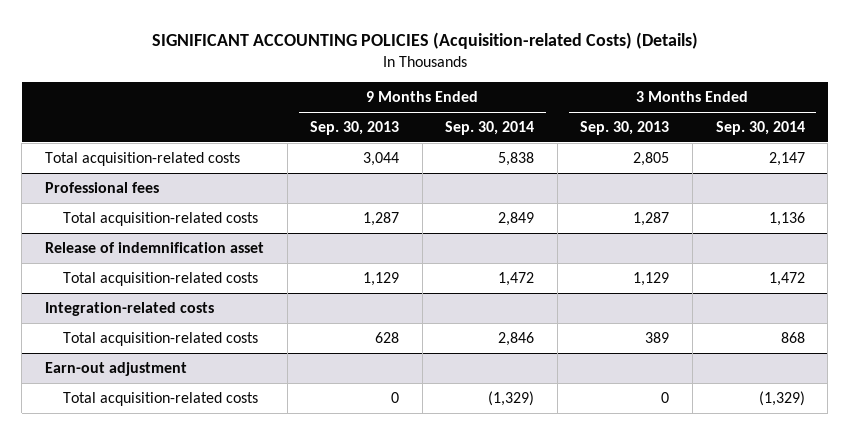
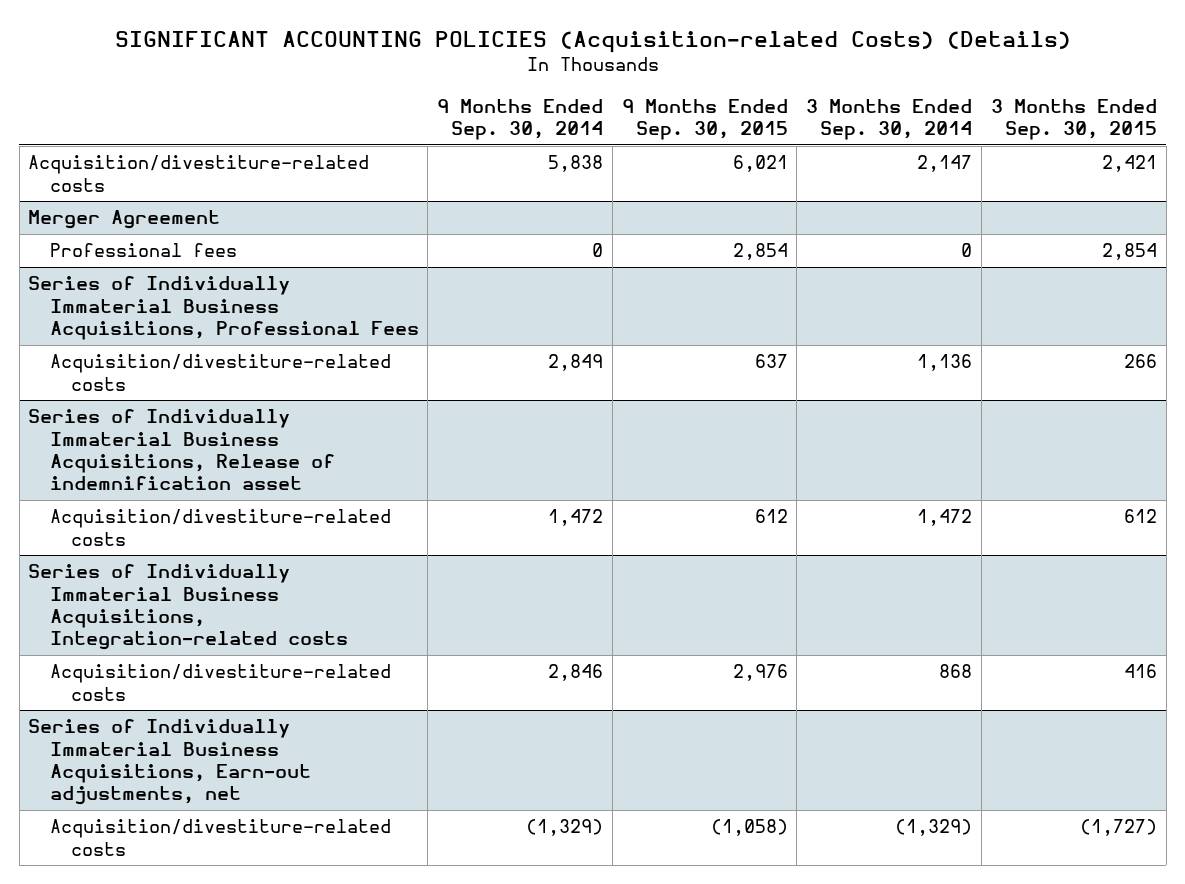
[310,121,400,136] Sep. 30, 2013 -> none
[580,121,670,136] Sep. 30, 2013 -> none
none -> [621,98,788,141] 9 Months Ended Sep. 30, 2015
none -> [990,98,1157,141] 3 Months Ended Sep. 30, 2015
[44,181,159,193] Professional fees -> none
[44,241,264,253] Release of indemnification asset -> none
[44,301,214,316] Integration-related costs -> none
[44,361,187,376] Earn-out adjustment -> none
[44,151,240,166] Total acquisition-related costs -> [28,155,370,192] Acquisition/divestiture-related costs
none -> [28,210,221,230] Merger Agreement
none -> [49,243,237,258] Professional fees
none -> [28,276,419,340] Series of Individually Immaterial Business Acquisitions, Professional Fees
[63,211,259,226] Total acquisition-related costs -> [49,354,391,391] Acquisition/divestiture-related costs
none -> [28,409,335,491] Series of Individually Immaterial Business Acquisitions, Release of indemnification asset
[63,271,259,286] Total acquisition-related costs -> [49,509,391,546] Acquisition/divestiture-related costs
none -> [28,564,348,651] Series of Individually Immaterial Business Acquisitions, Integration-related costs
[63,331,259,346] Total acquisition-related costs -> [49,664,391,701] Acquisition/divestiture-related costs
none -> [28,719,311,806] Series of Individually Immaterial Business Acquisitions, Earn-out adjustments, net
[63,391,259,406] Total acquisition-related costs -> [49,819,391,856] Acquisition/divestiture-related costs

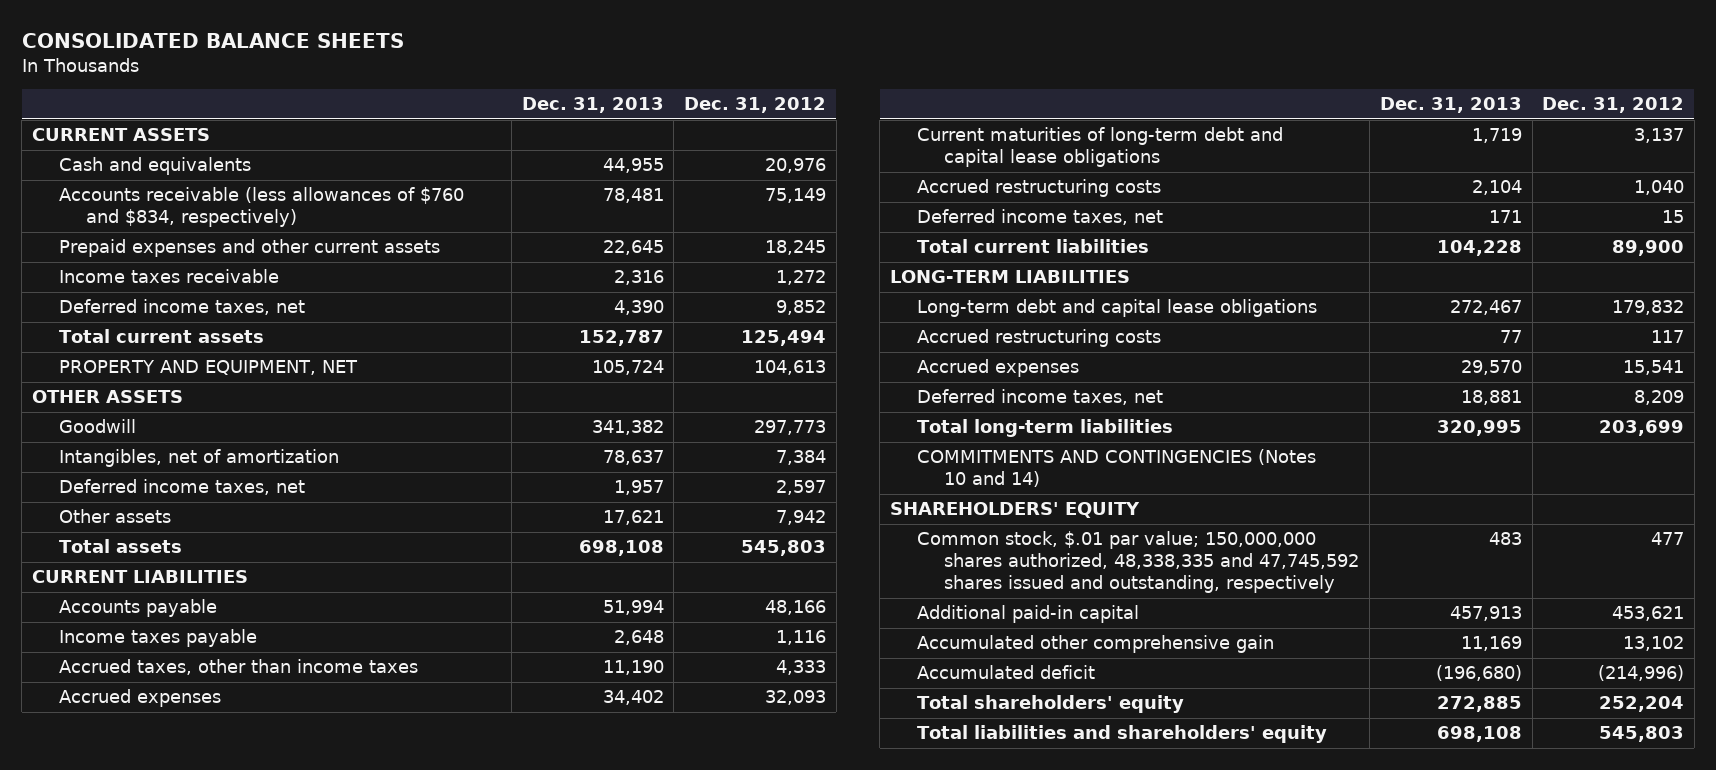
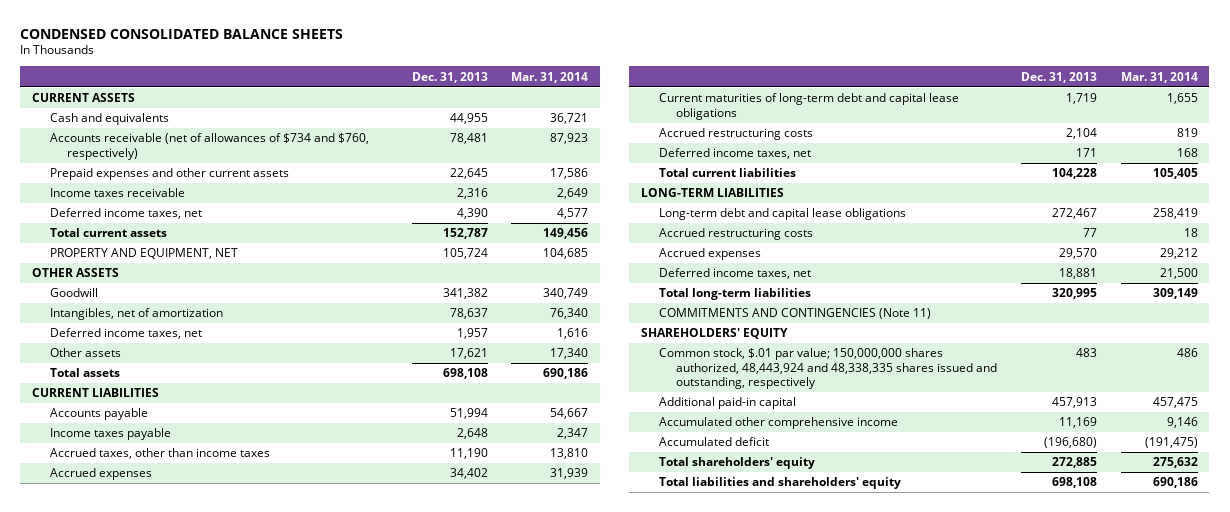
[21,33,404,49] CONSOLIDATED BALANCE SHEETS -> [20,28,344,39] CONDENSED CONSOLIDATED BALANCE SHEETS
[684,97,827,114] Dec. 31, 2012 -> none
none -> [511,71,589,83] Mar. 31, 2014
[58,187,464,228] Accounts receivable (less allowances of $760 and $834, respectively) -> [49,133,369,160] Accounts receivable (net of allowances of $734 and $760, respectively)
[917,449,1317,488] COMMITMENTS AND CONTINGENCIES (Notes 10 and 14) -> [658,308,931,320] COMMITMENTS AND CONTINGENCIES (Note 11)
[917,531,1360,594] Common stock, $.01 par value; 150,000,000 shares authorized, 48,338,335 and 47,745,592 shares issued and outstanding, respectively -> [658,348,998,390] Common stock, $.01 par value; 150,000,000 shares authorized, 48,443,924 and 48,338,335 shares issued and outstanding, respectively
[917,635,1275,654] Accumulated other comprehensive gain -> [658,417,898,430] Accumulated other comprehensive income

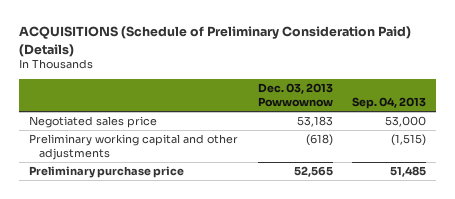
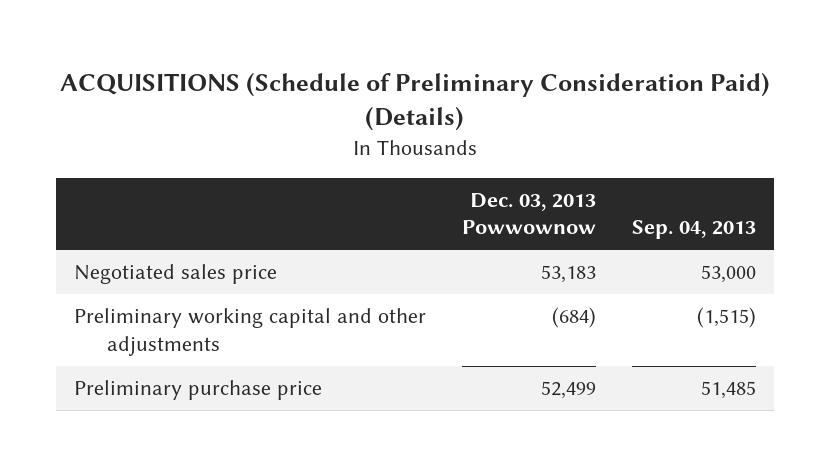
[305,133,333,146] (618) -> [552,307,597,329] (684)
[293,165,333,177] 52,565 -> [541,381,597,400] 52,499

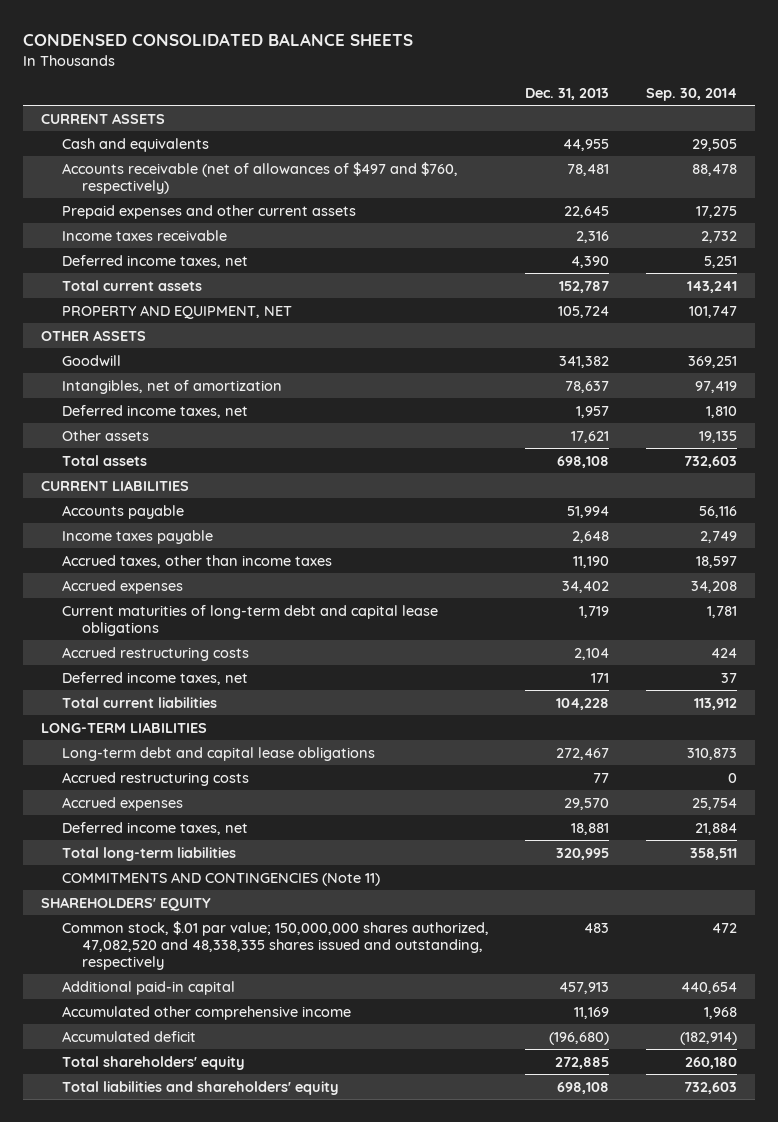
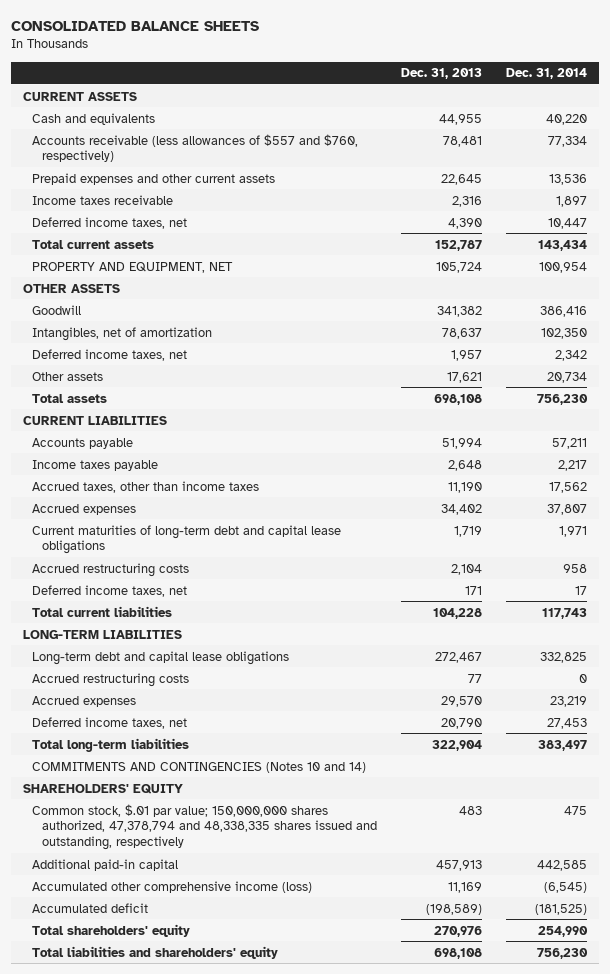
[23,32,414,46] CONDENSED CONSOLIDATED BALANCE SHEETS -> [10,20,259,31] CONSOLIDATED BALANCE SHEETS
[645,88,737,102] Sep. 30, 2014 -> none
none -> [506,68,588,80] Dec. 31, 2014
[61,161,458,194] Accounts receivable (net of allowances of $497 and $760, respectively) -> [32,133,359,163] Accounts receivable (less allowances of $557 and $760, respectively)
[571,822,610,835] 18,881 -> [441,717,483,729] 20,790
[556,847,610,860] 320,995 -> [432,739,483,751] 322,904
[61,871,380,886] COMMITMENTS AND CONTINGENCIES (Note 11) -> [32,761,367,773] COMMITMENTS AND CONTINGENCIES (Notes 10 and 14)
[61,920,489,970] Common stock, $.01 par value; 150,000,000 shares authorized, 47,082,520 and 48,338,335 shares issued and outstanding, respectively -> [32,803,378,851] Common stock, $.01 par value; 150,000,000 shares authorized, 47,378,794 and 48,338,335 shares issued and outstanding, respectively
[61,1005,351,1020] Accumulated other comprehensive income -> [32,880,313,893] Accumulated other comprehensive income (loss)
[549,1031,610,1045] (196,680) -> [426,903,483,915] (198,589)
[555,1056,610,1069] 272,885 -> [434,925,483,937] 270,976

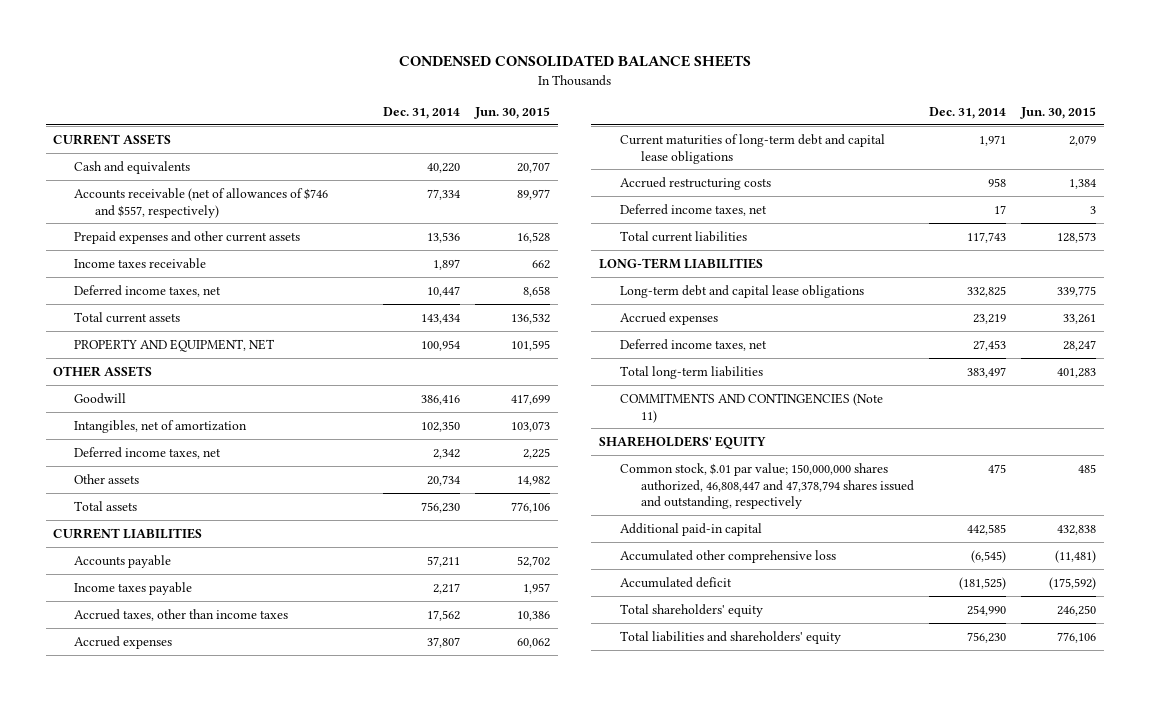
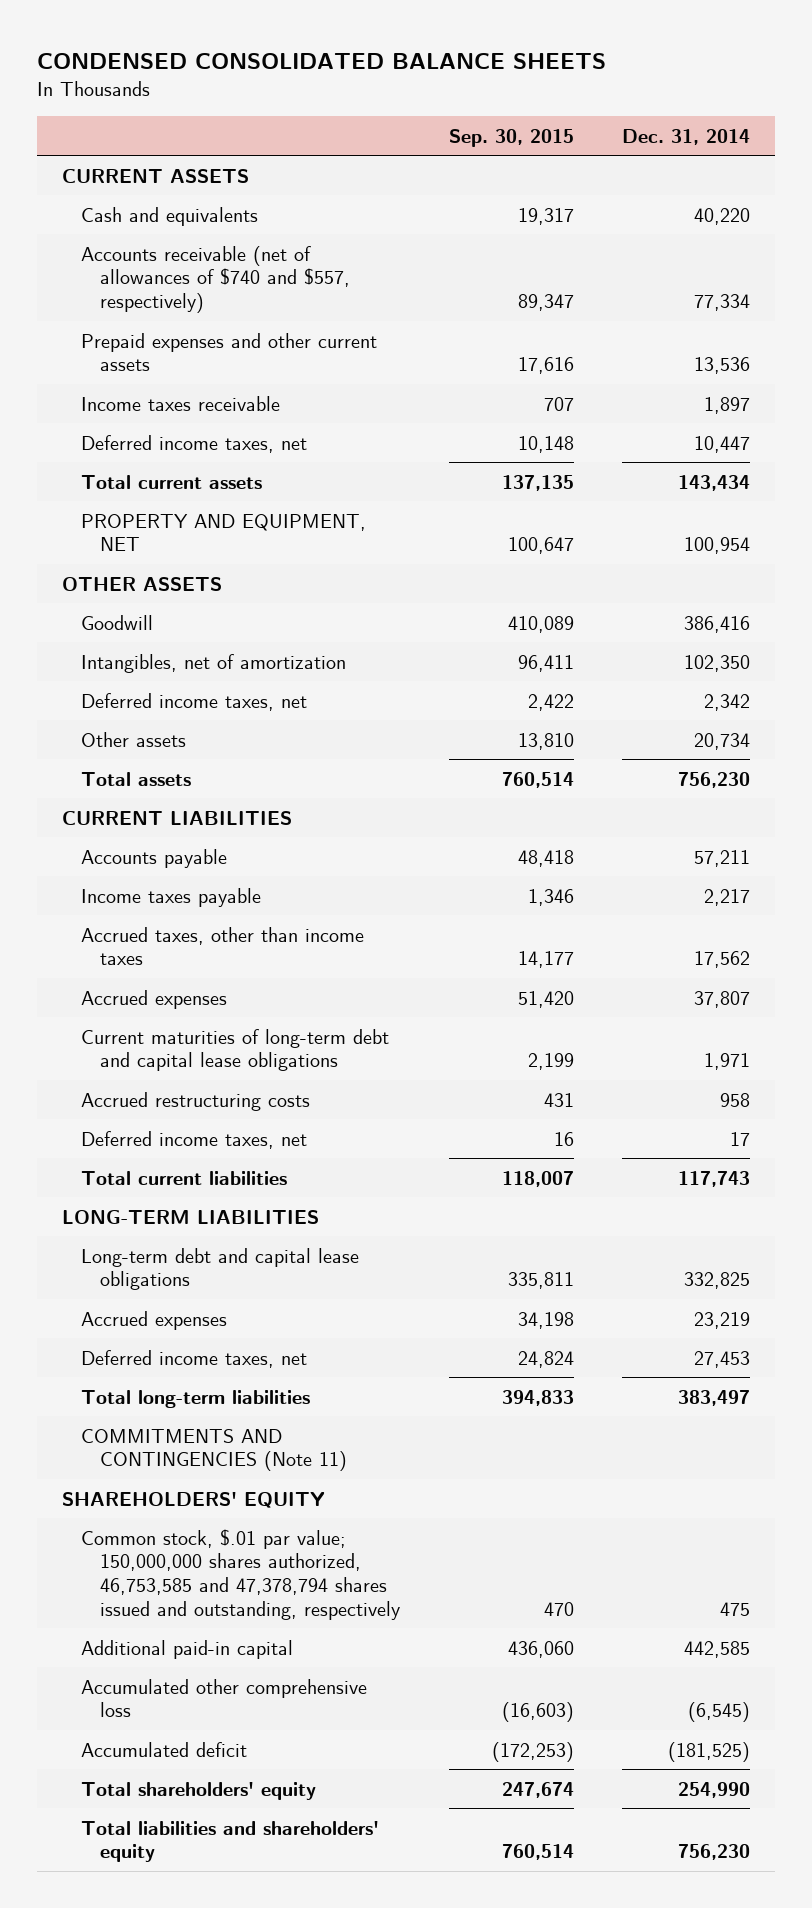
[474,106,551,119] Jun. 30, 2015 -> none
none -> [448,128,574,147] Sep. 30, 2015
[74,187,329,218] Accounts receivable (net of allowances of $746 and $557, respectively) -> [80,245,350,314] Accounts receivable (net of allowances of $740 and $557, respectively)
[619,462,915,510] Common stock, $.01 par value; 150,000,000 shares authorized, 46,808,447 and 47,378,794 shares issued and outstanding, respectively -> [80,1528,400,1620] Common stock, $.01 par value; 150,000,000 shares authorized, 46,753,585 and 47,378,794 shares issued and outstanding, respectively

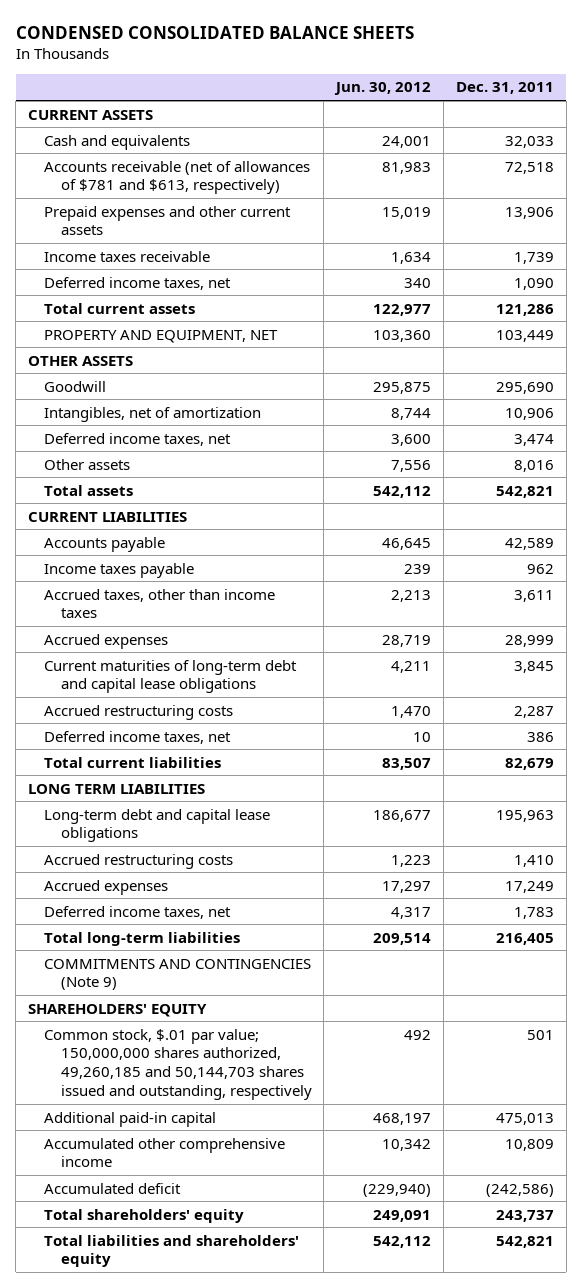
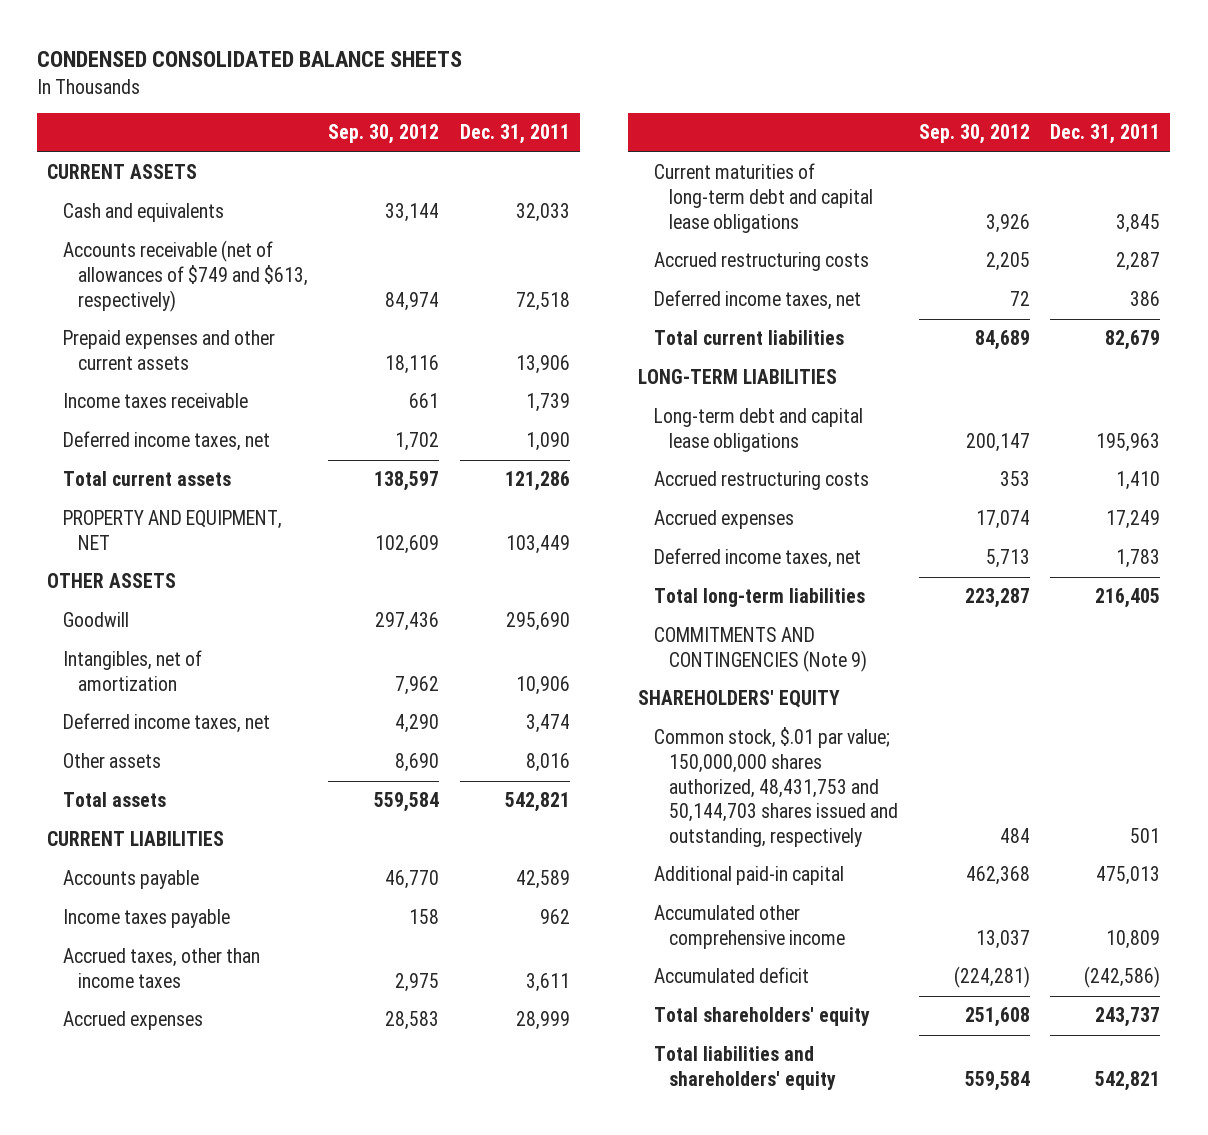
[334,82,432,96] Jun. 30, 2012 -> none
none -> [328,124,440,145] Sep. 30, 2012
[44,160,311,195] Accounts receivable (net of allowances of $781 and $613, respectively) -> [62,240,309,312] Accounts receivable (net of allowances of $749 and $613, respectively)
[28,783,206,794] LONG TERM LIABILITIES -> [638,369,838,385] LONG-TERM LIABILITIES
[44,1028,312,1101] Common stock, $.01 par value; 150,000,000 shares authorized, 49,260,185 and 50,144,703 shares issued and outstanding, respectively -> [653,727,899,847] Common stock, $.01 par value; 150,000,000 shares authorized, 48,431,753 and 50,144,703 shares issued and outstanding, respectively

